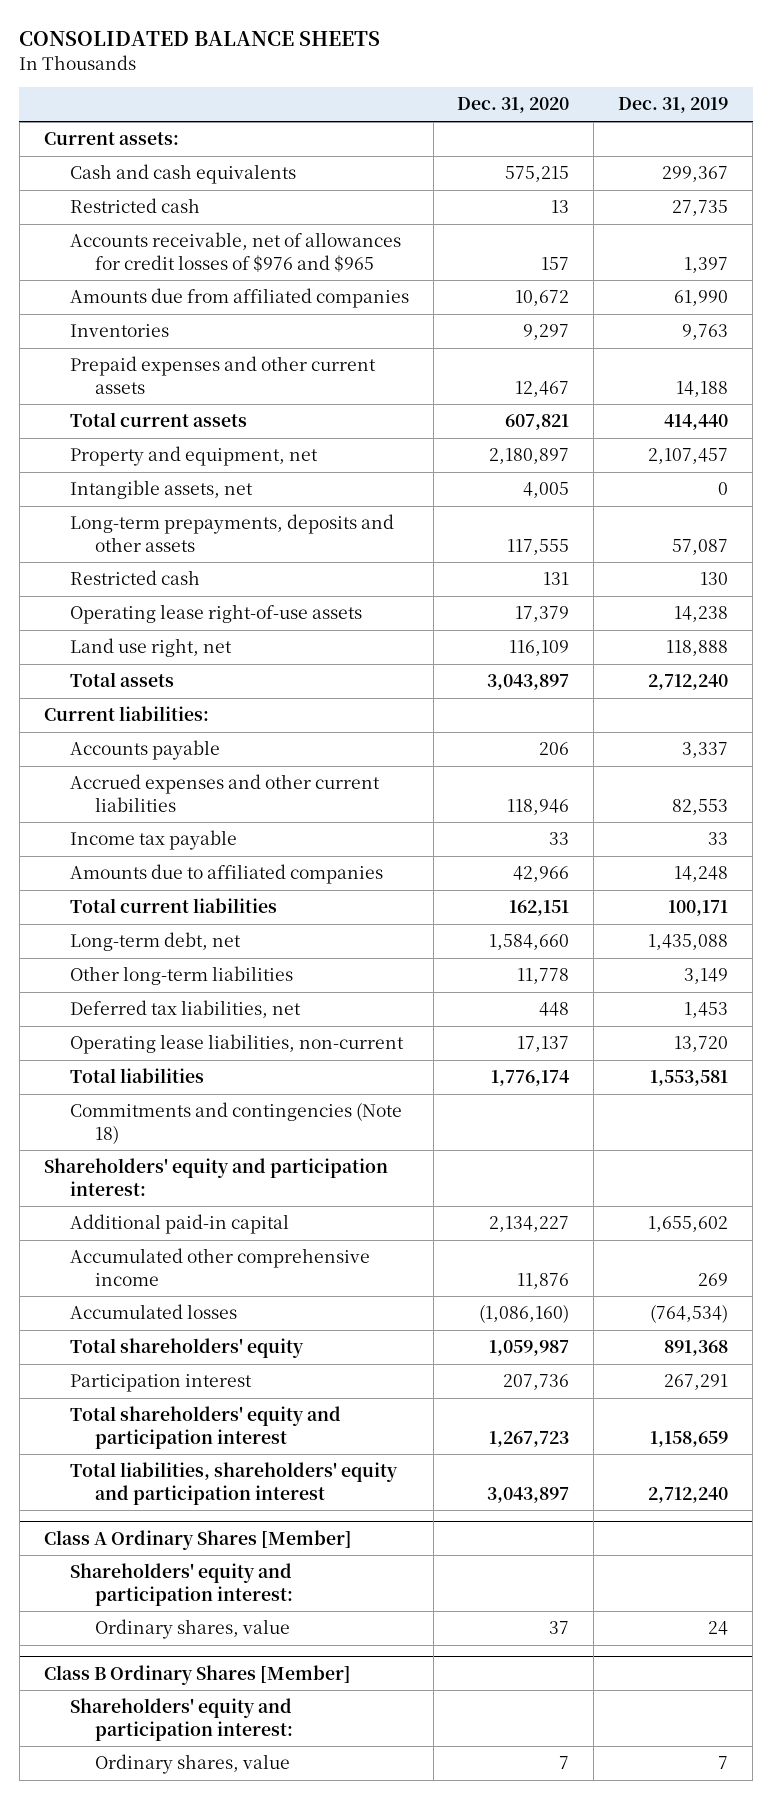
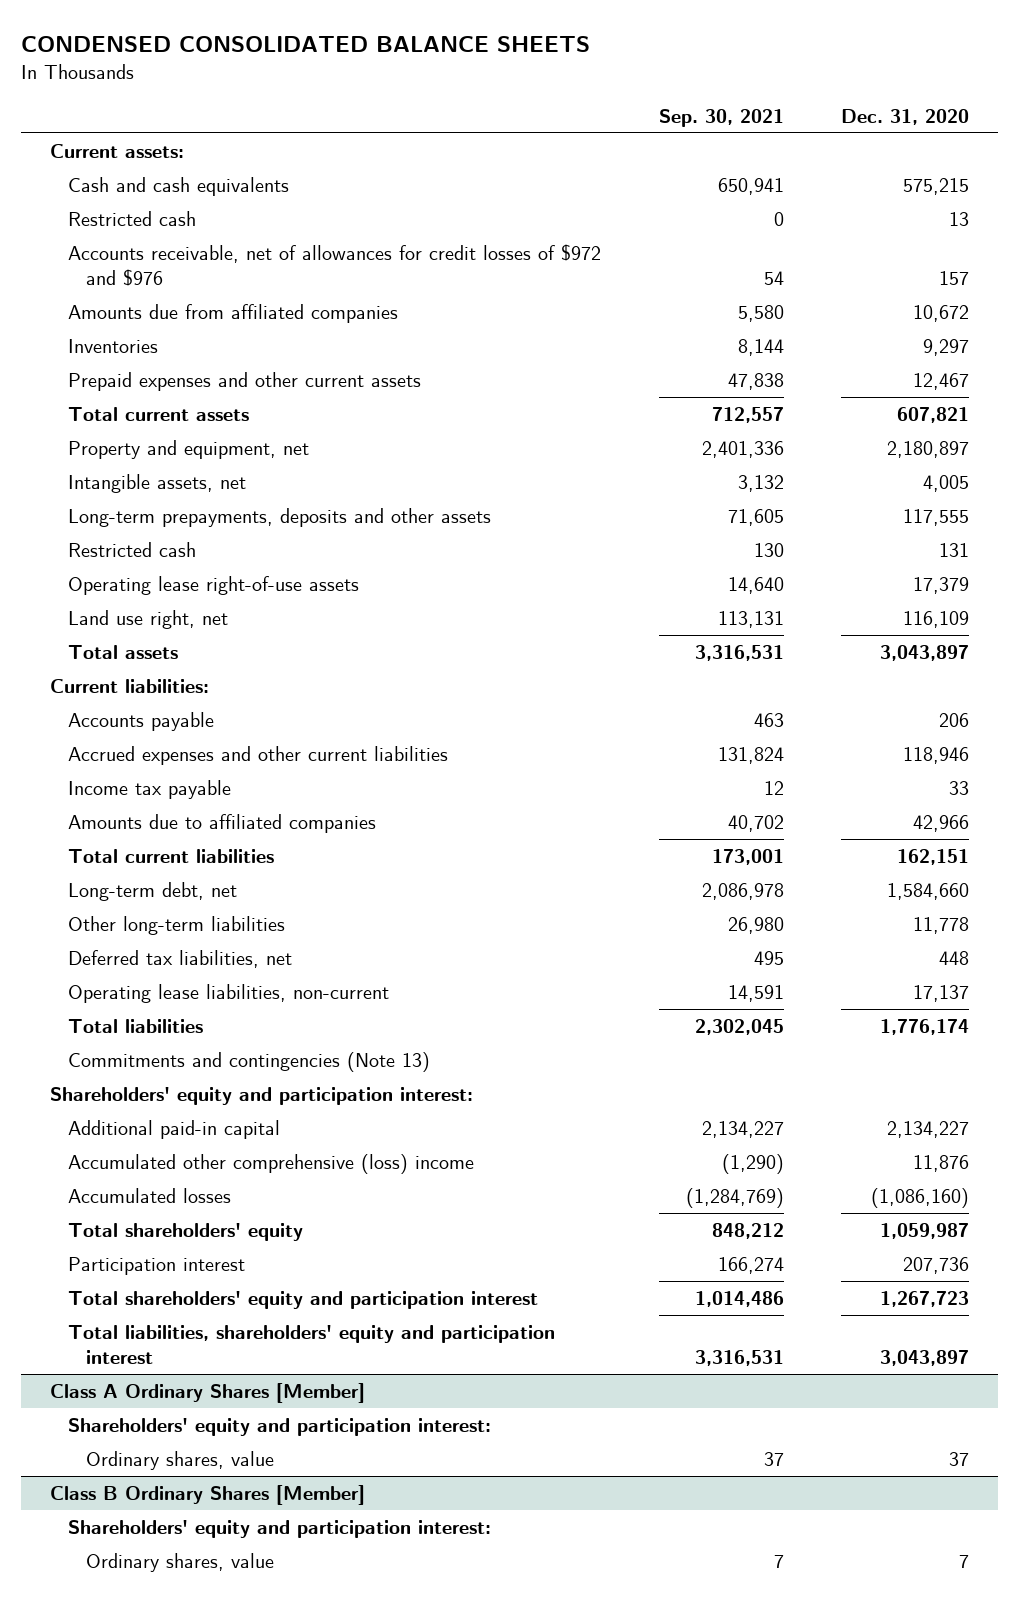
[19,31,381,47] CONSOLIDATED BALANCE SHEETS -> [21,36,591,53] CONDENSED CONSOLIDATED BALANCE SHEETS
[618,97,729,114] Dec. 31, 2019 -> none
none -> [658,108,784,127] Sep. 30, 2021
[69,232,401,272] Accounts receivable, net of allowances for credit losses of $976 and $965 -> [67,243,601,287] Accounts receivable, net of allowances for credit losses of $972 and $976
[69,1102,402,1144] Commitments and contingencies (Note 18) -> [67,1051,430,1072] Commitments and contingencies (Note 13)
[69,1248,370,1286] Accumulated other comprehensive income -> [67,1153,474,1174] Accumulated other comprehensive (loss) income

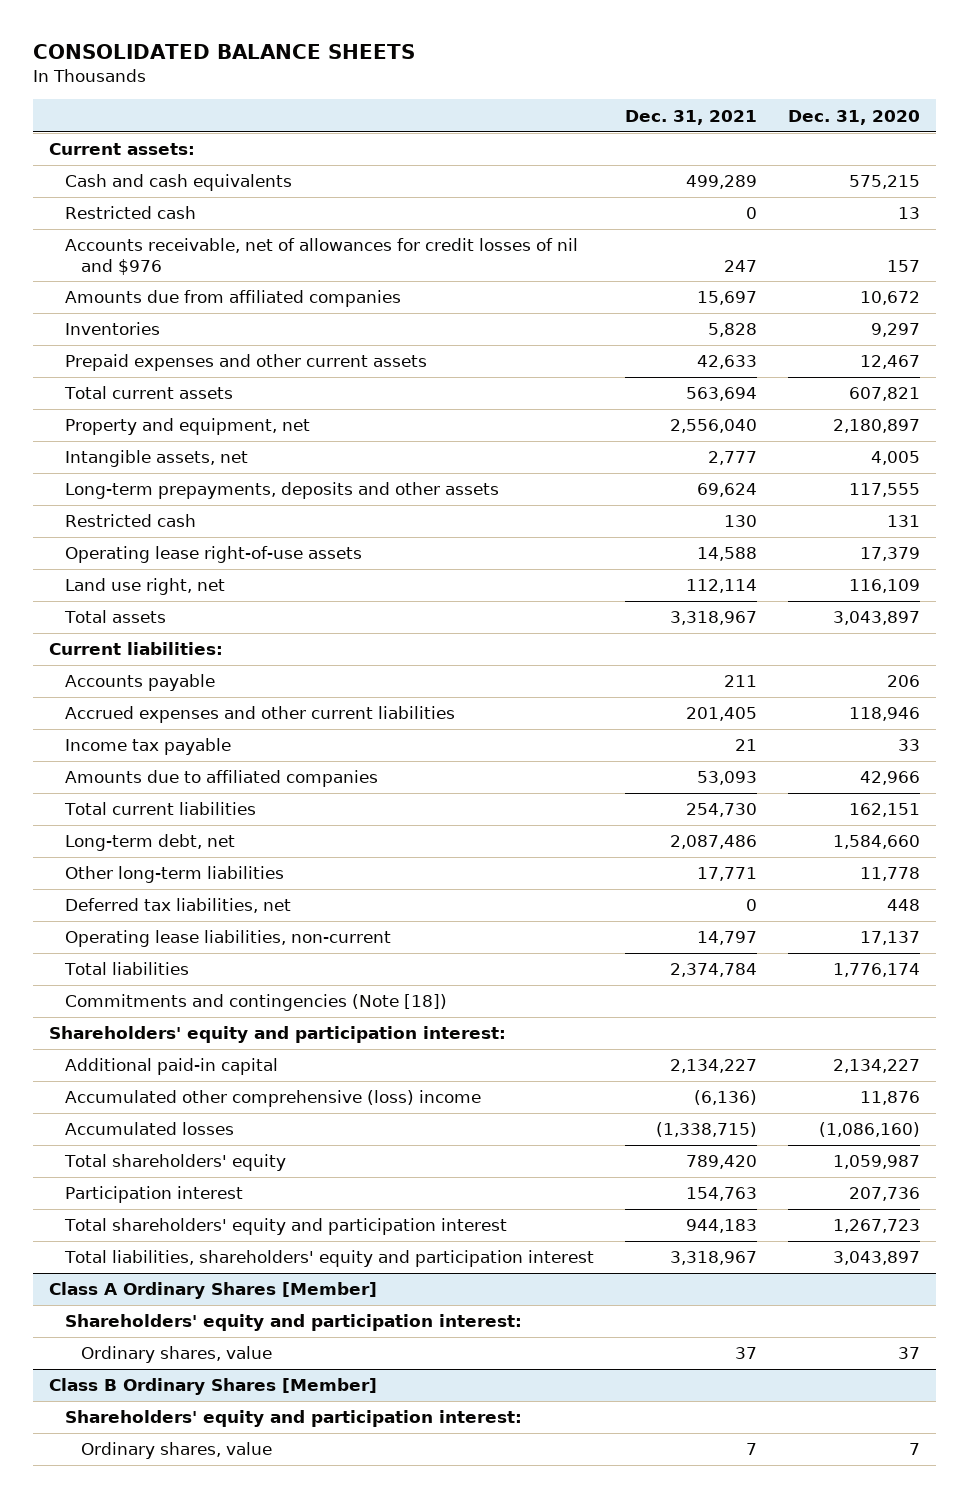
[21,36,591,53] CONDENSED CONSOLIDATED BALANCE SHEETS -> [33,44,416,60] CONSOLIDATED BALANCE SHEETS
[658,108,784,127] Sep. 30, 2021 -> none
none -> [625,109,758,125] Dec. 31, 2021
[67,243,601,287] Accounts receivable, net of allowances for credit losses of $972 and $976 -> [64,238,578,275] Accounts receivable, net of allowances for credit losses of nil and $976
[67,1051,430,1072] Commitments and contingencies (Note 13) -> [64,994,447,1012] Commitments and contingencies (Note [18])

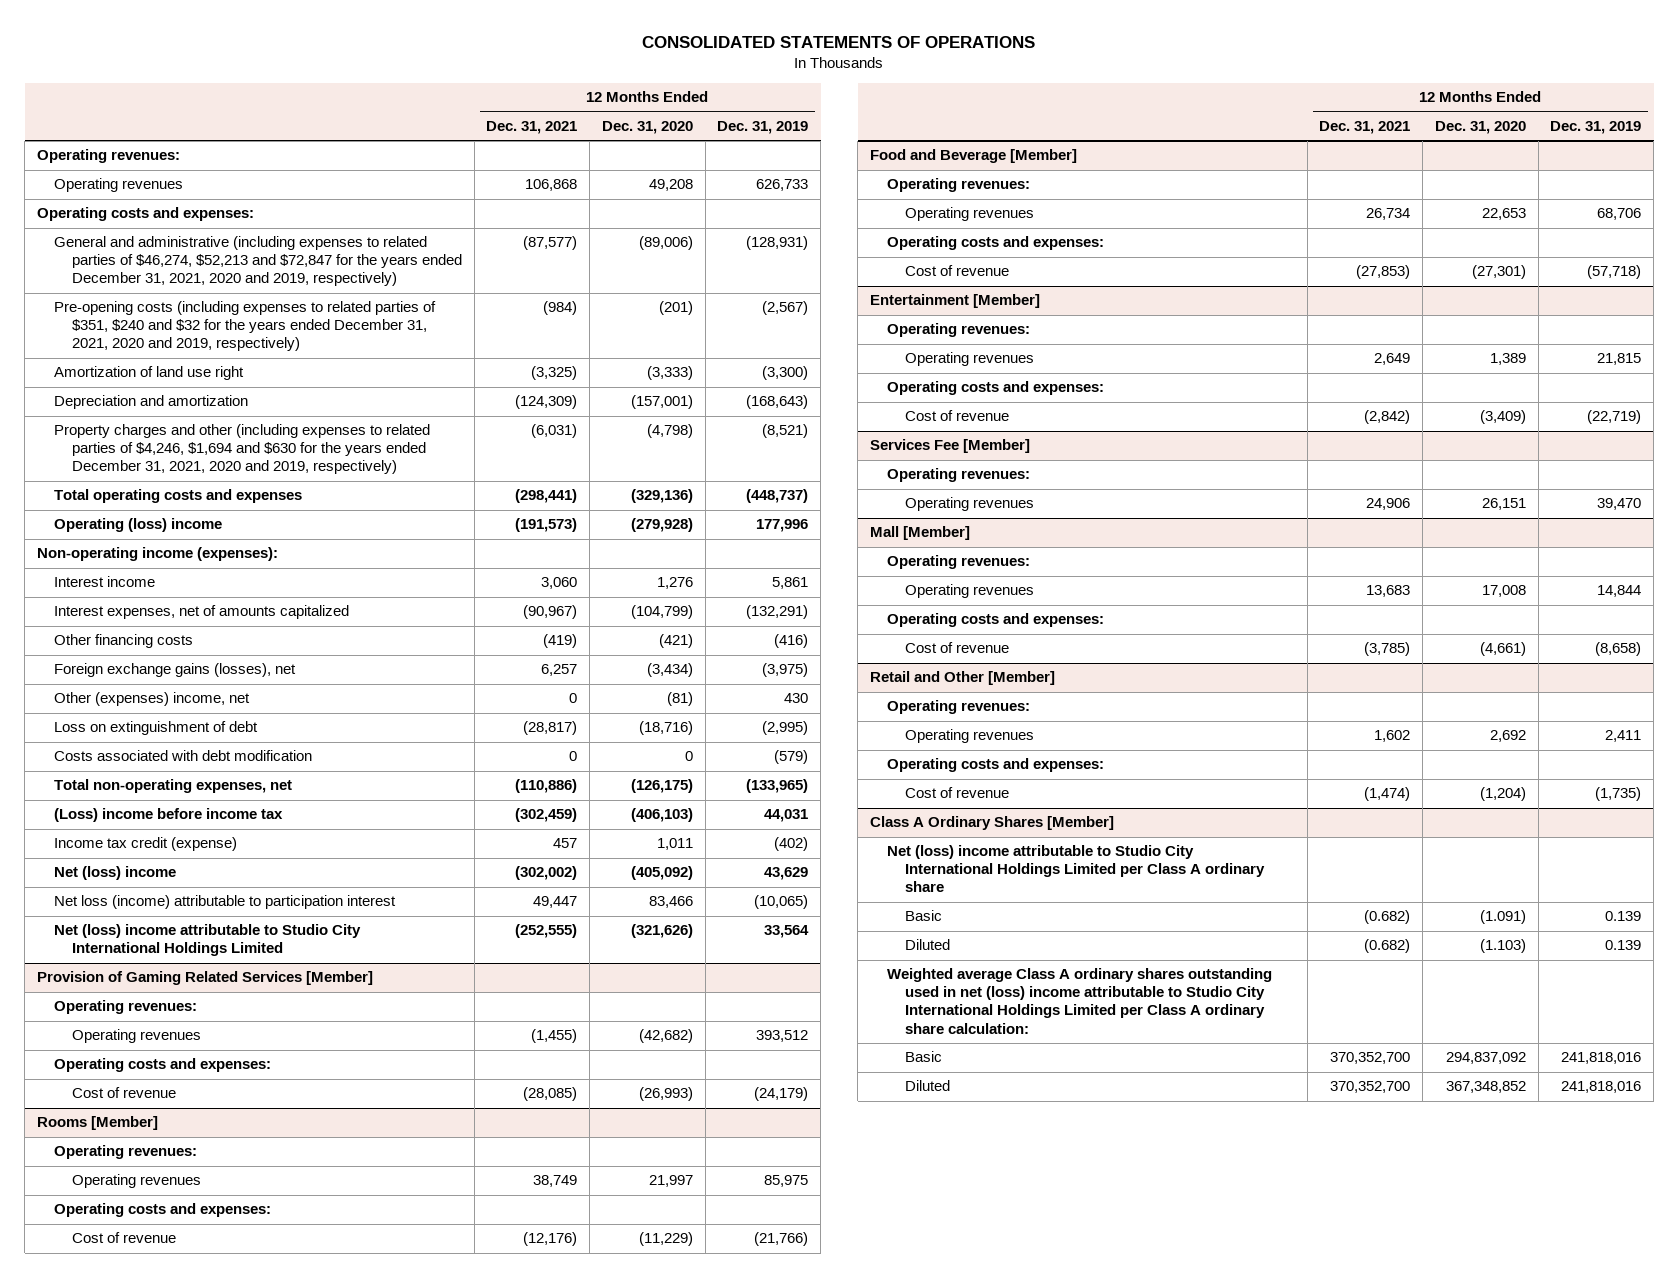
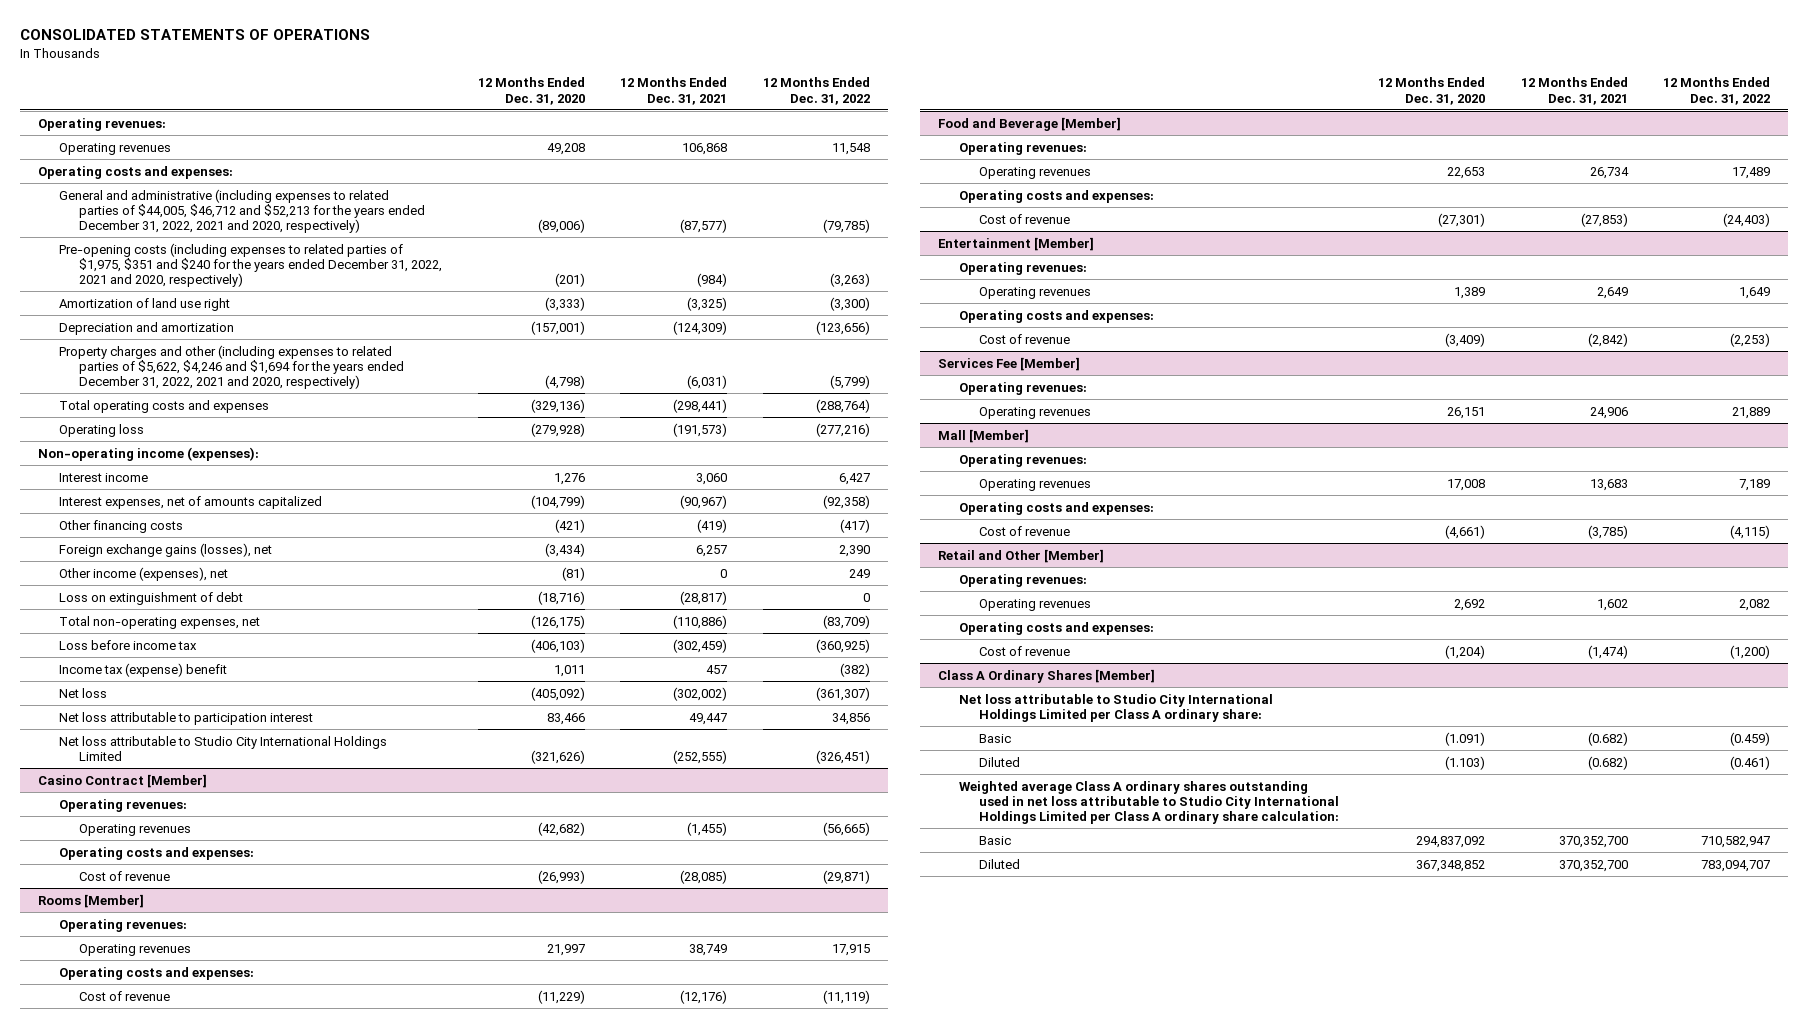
[717,120,809,134] Dec. 31, 2019 -> none
none -> [763,77,871,105] 12 Months Ended Dec. 31, 2022
[54,236,462,287] General and administrative (including expenses to related parties of $46,274, $52,213 and $72,847 for the years ended December 31, 2021, 2020 and 2019, respectively) -> [58,188,426,233] General and administrative (including expenses to related parties of $44,005, $46,712 and $52,213 for the years ended December 31, 2022, 2021 and 2020, respectively)
[54,301,437,352] Pre-opening costs (including expenses to related parties of $351, $240 and $32 for the years ended December 31, 2021, 2020 and 2019, respectively) -> [58,242,443,287] Pre-opening costs (including expenses to related parties of $1,975, $351 and $240 for the years ended December 31, 2022, 2021 and 2020, respectively)
[54,424,431,475] Property charges and other (including expenses to related parties of $4,246, $1,694 and $630 for the years ended December 31, 2021, 2020 and 2019, respectively) -> [58,344,405,389] Property charges and other (including expenses to related parties of $5,622, $4,246 and $1,694 for the years ended December 31, 2022, 2021 and 2020, respectively)
[54,518,223,533] Operating (loss) income -> [58,423,144,437] Operating loss
[54,692,251,707] Other (expenses) income, net -> [58,566,228,581] Other income (expenses), net
[54,750,313,762] Costs associated with debt modification -> none
[37,971,374,986] Provision of Gaming Related Services [Member] -> none
[54,808,284,823] (Loss) income before income tax -> [58,639,197,650] Loss before income tax
[54,837,238,852] Income tax credit (expense) -> [58,662,227,677] Income tax (expense) benefit
[54,866,177,881] Net (loss) income -> [58,687,107,698] Net loss
[54,895,397,910] Net loss (income) attributable to participation interest -> [58,711,313,725] Net loss attributable to participation interest
[54,924,362,957] Net (loss) income attributable to Studio City International Holdings Limited -> [58,735,387,761] Net loss attributable to Studio City International Holdings Limited
none -> [38,773,208,788] Casino Contract [Member]
[887,845,1265,893] Net (loss) income attributable to Studio City International Holdings Limited per Class A ordinary share -> [958,693,1273,722] Net loss attributable to Studio City International Holdings Limited per Class A ordinary share:
[887,968,1273,1034] Weighted average Class A ordinary shares outstanding used in net (loss) income attributable to Studio City International Holdings Limited per Class A ordinary share calculation: -> [958,780,1340,824] Weighted average Class A ordinary shares outstanding used in net loss attributable to Studio City International Holdings Limited per Class A ordinary share calculation:

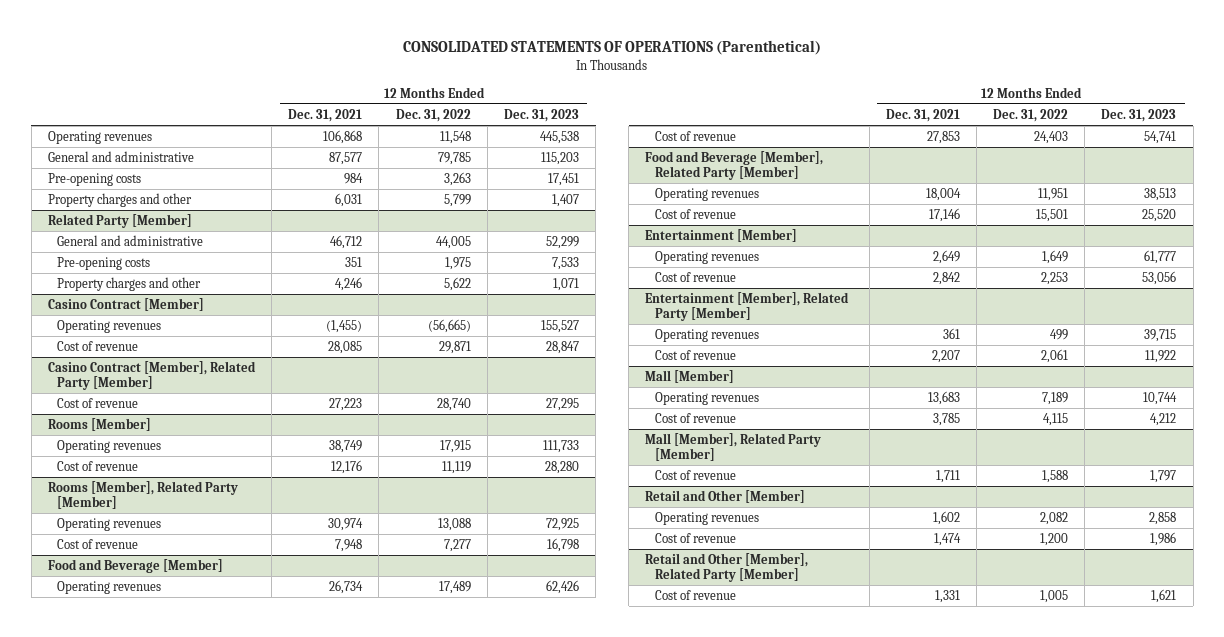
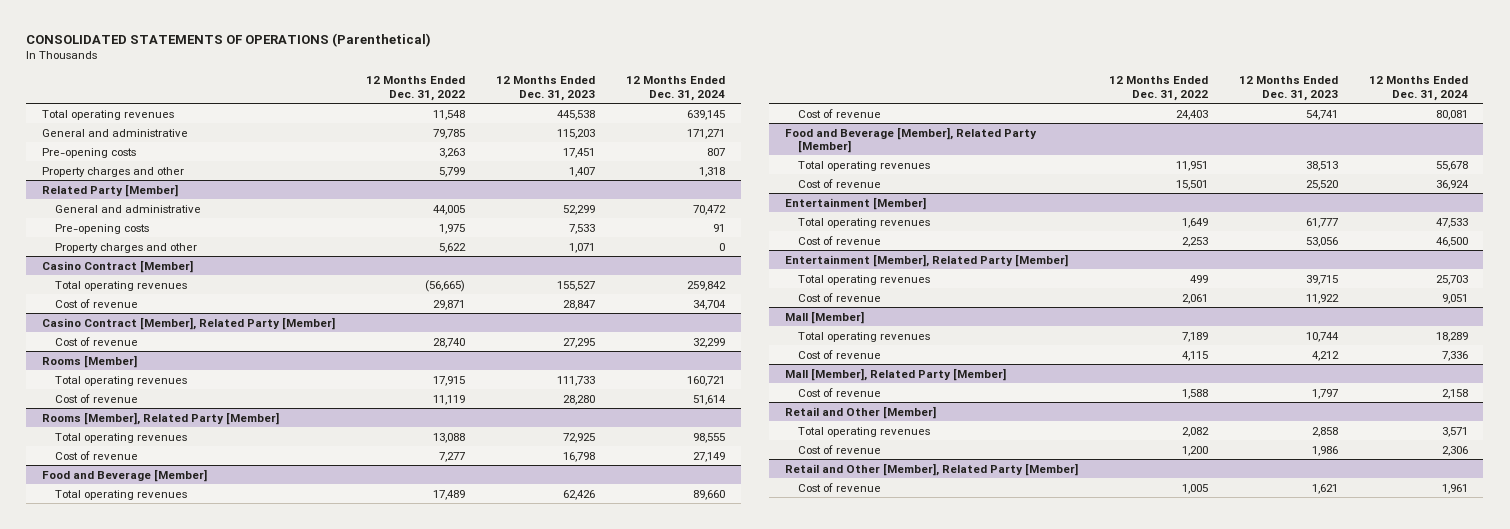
[288,109,363,123] Dec. 31, 2021 -> none
none -> [626,76,726,101] 12 Months Ended Dec. 31, 2024
[47,131,152,145] Operating revenues -> [41,109,174,120] Total operating revenues
[57,320,162,334] Operating revenues -> [55,280,188,291] Total operating revenues
[57,440,162,454] Operating revenues -> [55,375,188,386] Total operating revenues
[57,518,162,532] Operating revenues -> [55,432,188,443] Total operating revenues
[57,581,162,595] Operating revenues -> [55,489,188,500] Total operating revenues
[654,188,759,202] Operating revenues -> [798,160,931,171] Total operating revenues
[654,251,759,265] Operating revenues -> [798,217,931,228] Total operating revenues
[654,329,759,343] Operating revenues -> [798,274,931,285] Total operating revenues
[654,392,759,406] Operating revenues -> [798,331,931,342] Total operating revenues
[654,512,759,526] Operating revenues -> [798,426,931,437] Total operating revenues

